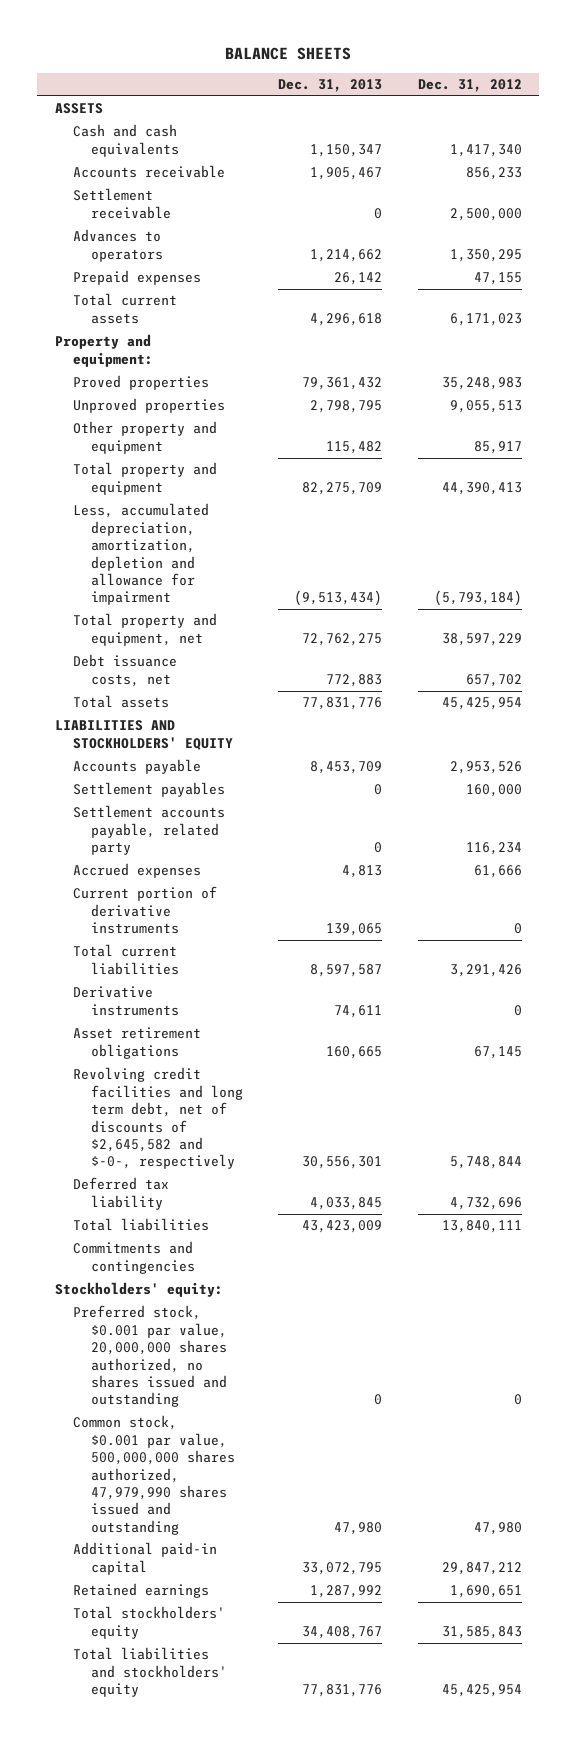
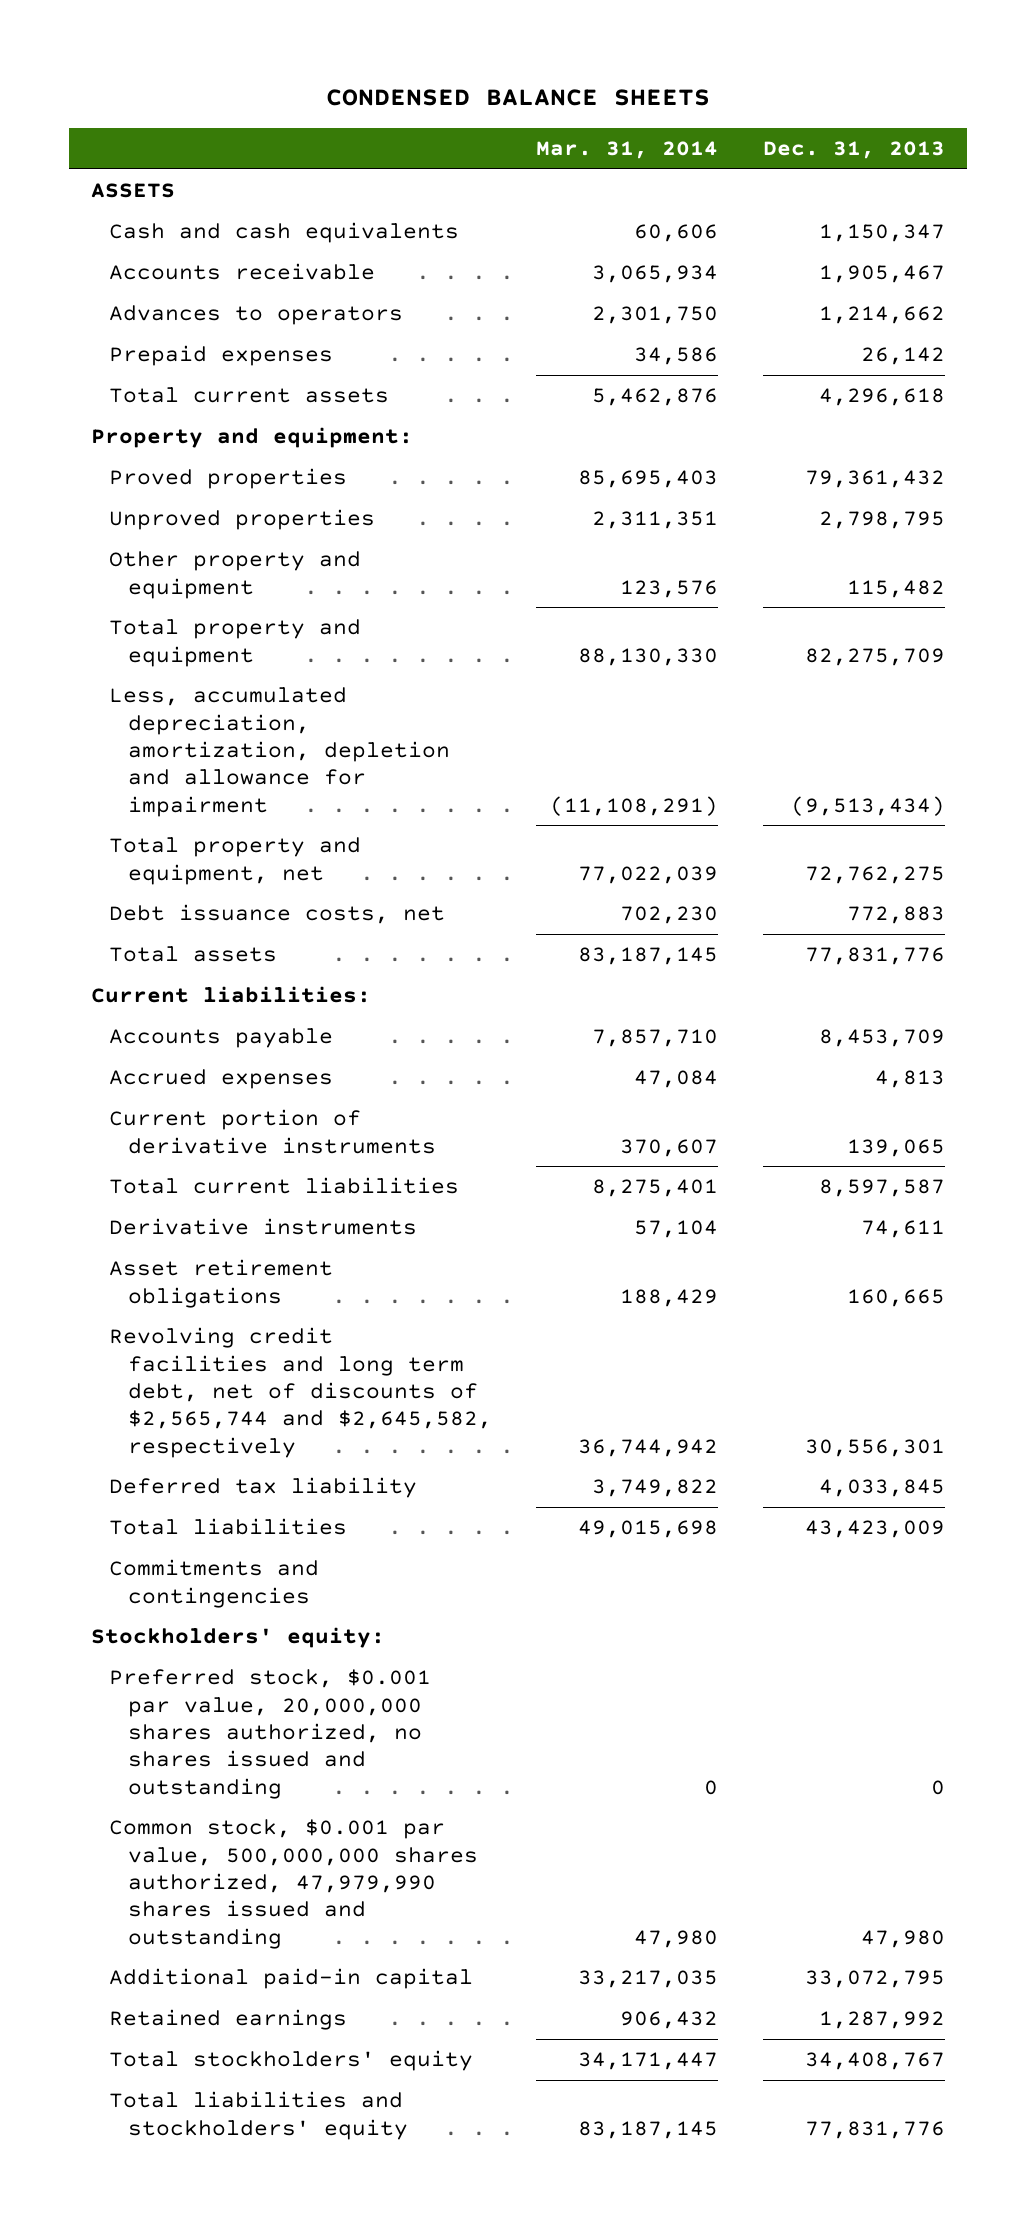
[225,46,352,60] BALANCE SHEETS -> [325,88,710,106] CONDENSED BALANCE SHEETS
[417,79,522,93] Dec. 31, 2012 -> none
none -> [536,140,719,159] Mar. 31, 2014
[72,188,172,219] Settlement receivable -> none
[54,720,233,750] LIABILITIES AND STOCKHOLDERS' EQUITY -> none
none -> [91,986,372,1004] Current liabilities:
[72,782,225,798] Settlement payables -> none
[72,805,225,856] Settlement accounts payable, related party -> none
[72,1067,244,1170] Revolving credit facilities and long term debt, net of discounts of $2,645,582 and $-0-, respectively -> [109,1327,492,1458] Revolving credit facilities and long term debt, net of discounts of $2,565,744 and $2,645,582, respectively

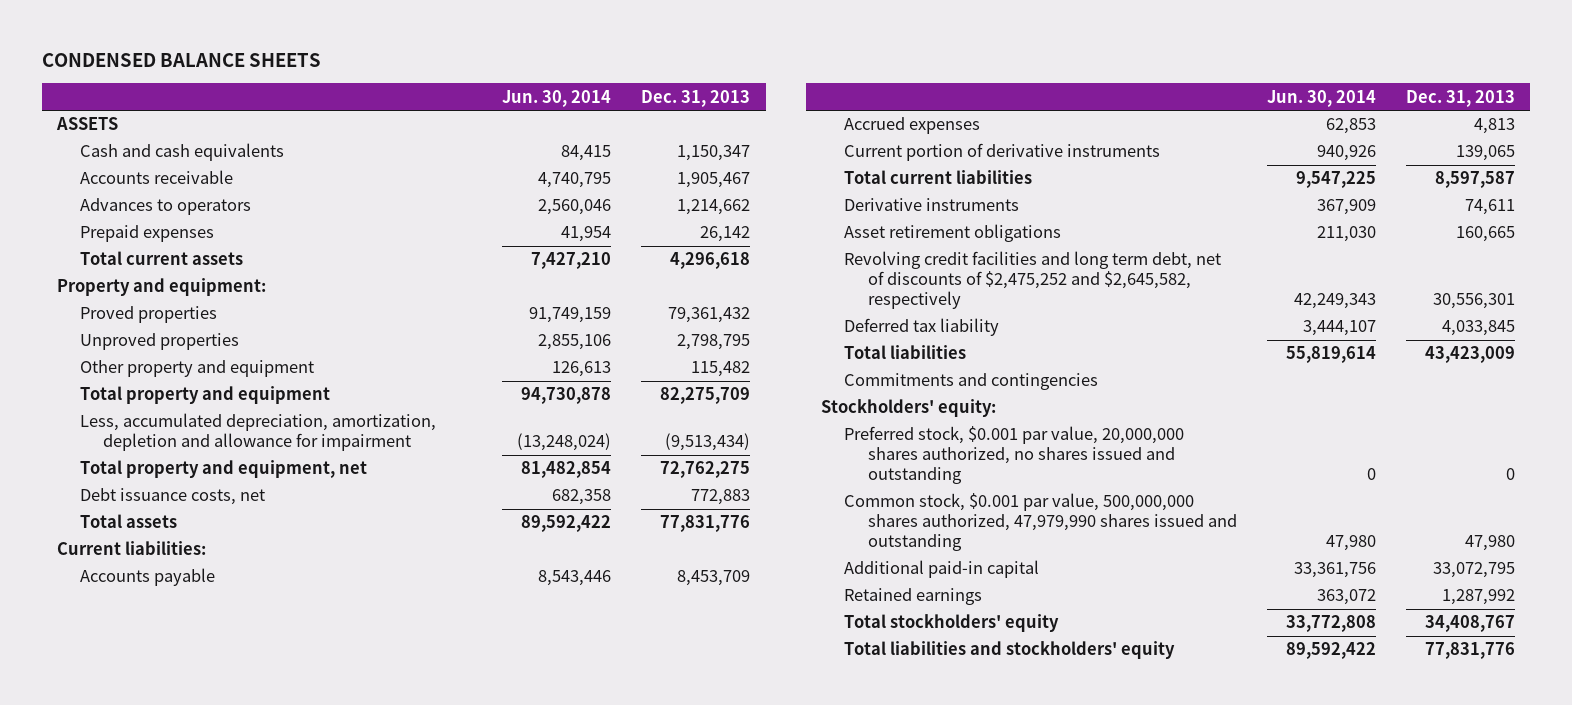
[536,140,719,159] Mar. 31, 2014 -> none
none -> [502,89,612,107] Jun. 30, 2014
[109,1327,492,1458] Revolving credit facilities and long term debt, net of discounts of $2,565,744 and $2,645,582, respectively -> [844,251,1222,310] Revolving credit facilities and long term debt, net of discounts of $2,475,252 and $2,645,582, respectively

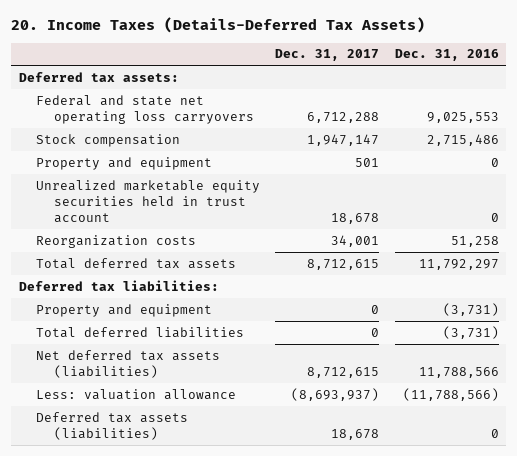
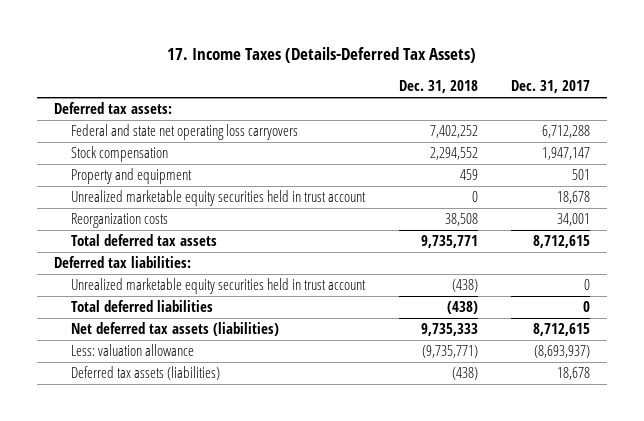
[10,17,425,34] 20. Income Taxes (Details-Deferred Tax Assets) -> [167,47,477,64] 17. Income Taxes (Details-Deferred Tax Assets)
[394,49,499,62] Dec. 31, 2016 -> none
none -> [398,80,478,94] Dec. 31, 2018
[36,303,213,317] Property and equipment -> none
none -> [71,278,367,295] Unrealized marketable equity securities held in trust account

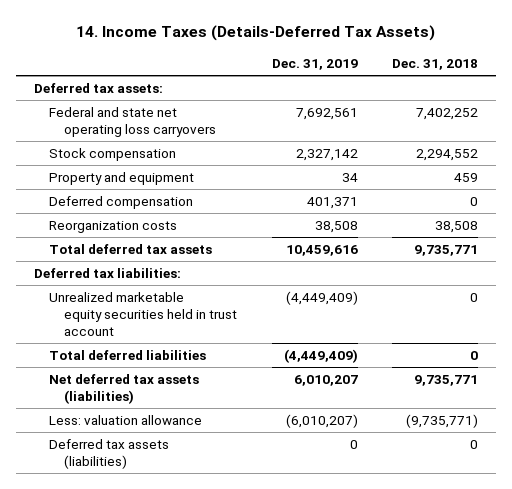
[167,47,477,64] 17. Income Taxes (Details-Deferred Tax Assets) -> [76,25,436,42] 14. Income Taxes (Details-Deferred Tax Assets)
[511,80,591,94] Dec. 31, 2017 -> none
none -> [271,58,358,70] Dec. 31, 2019
none -> [48,195,193,209] Deferred compensation
[71,278,367,295] Unrealized marketable equity securities held in trust account -> none
[71,190,367,207] Unrealized marketable equity securities held in trust account -> [48,291,238,336] Unrealized marketable equity securities held in trust account
[446,301,478,315] (438) -> [470,350,479,360] 0
[420,323,478,337] 9,735,333 -> [414,374,479,386] 9,735,771
[451,367,478,381] (438) -> [470,439,479,449] 0

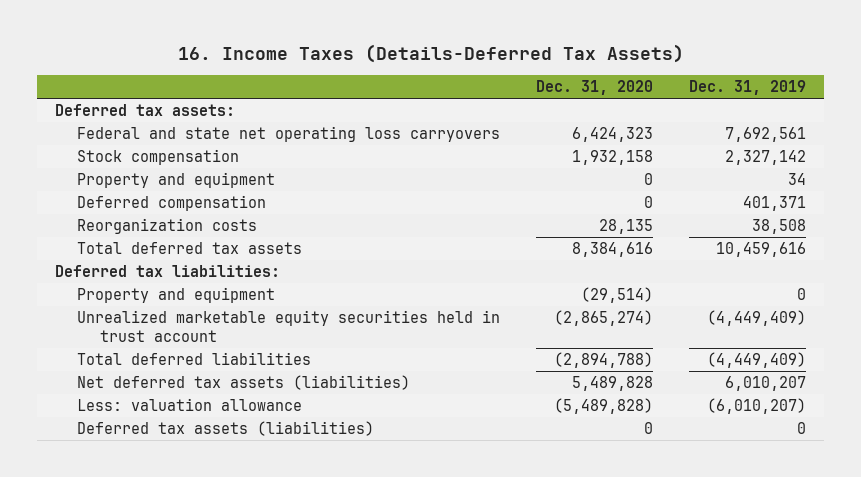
[76,25,436,42] 14. Income Taxes (Details-Deferred Tax Assets) -> [177,44,684,64] 16. Income Taxes (Details-Deferred Tax Assets)
[392,58,479,70] Dec. 31, 2018 -> none
none -> [536,80,654,96] Dec. 31, 2020
none -> [77,287,276,304] Property and equipment

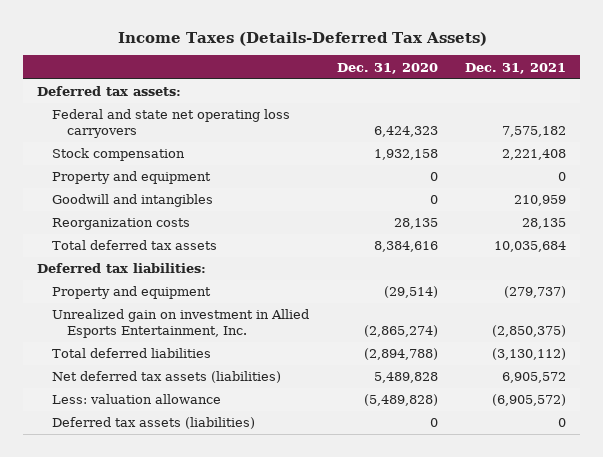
[177,44,684,64] 16. Income Taxes (Details-Deferred Tax Assets) -> [117,31,487,46] Income Taxes (Details-Deferred Tax Assets)
[689,80,807,96] Dec. 31, 2019 -> none
none -> [465,62,567,74] Dec. 31, 2021
[77,195,267,212] Deferred compensation -> none
none -> [52,194,214,208] Goodwill and intangibles
[77,310,501,343] Unrealized marketable equity securities held in trust account -> [52,309,310,338] Unrealized gain on investment in Allied Esports Entertainment, Inc.

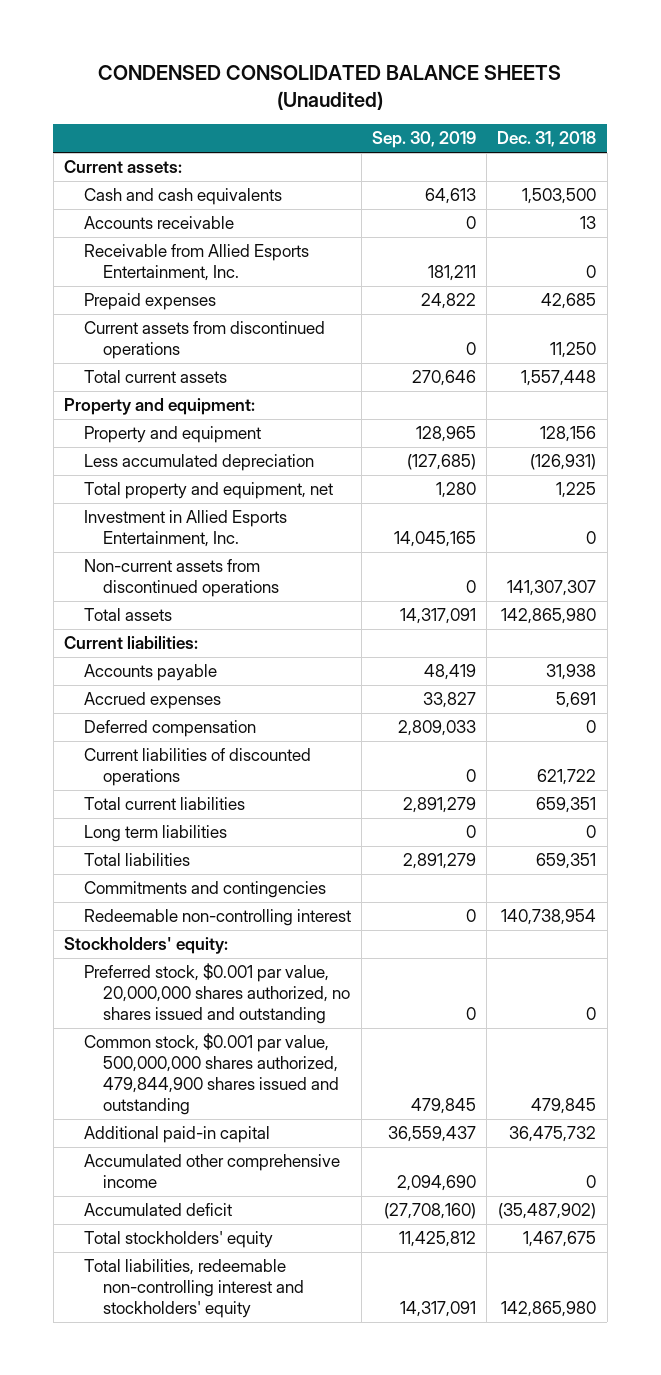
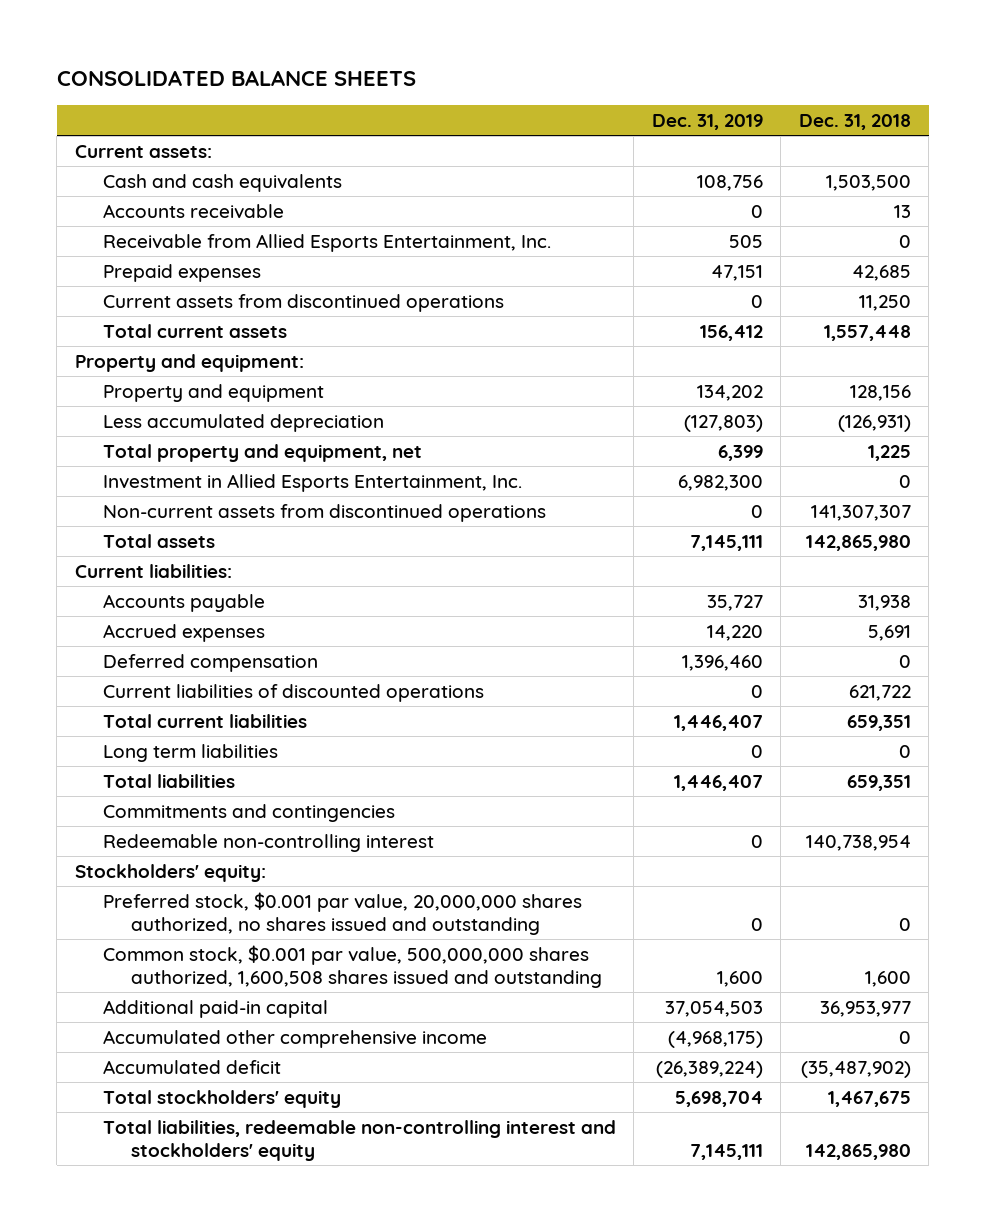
[98,65,562,110] CONDENSED CONSOLIDATED BALANCE SHEETS (Unaudited) -> [56,70,416,87] CONSOLIDATED BALANCE SHEETS
[372,131,477,149] Sep. 30, 2019 -> none
none -> [651,113,763,130] Dec. 31, 2019
[83,1033,340,1116] Common stock, $0.001 par value, 500,000,000 shares authorized, 479,844,900 shares issued and outstanding -> [102,944,603,989] Common stock, $0.001 par value, 500,000,000 shares authorized, 1,600,508 shares issued and outstanding
[531,1098,597,1115] 479,845 -> [864,971,911,988] 1,600
[509,1126,597,1143] 36,475,732 -> [819,1000,911,1017] 36,953,977

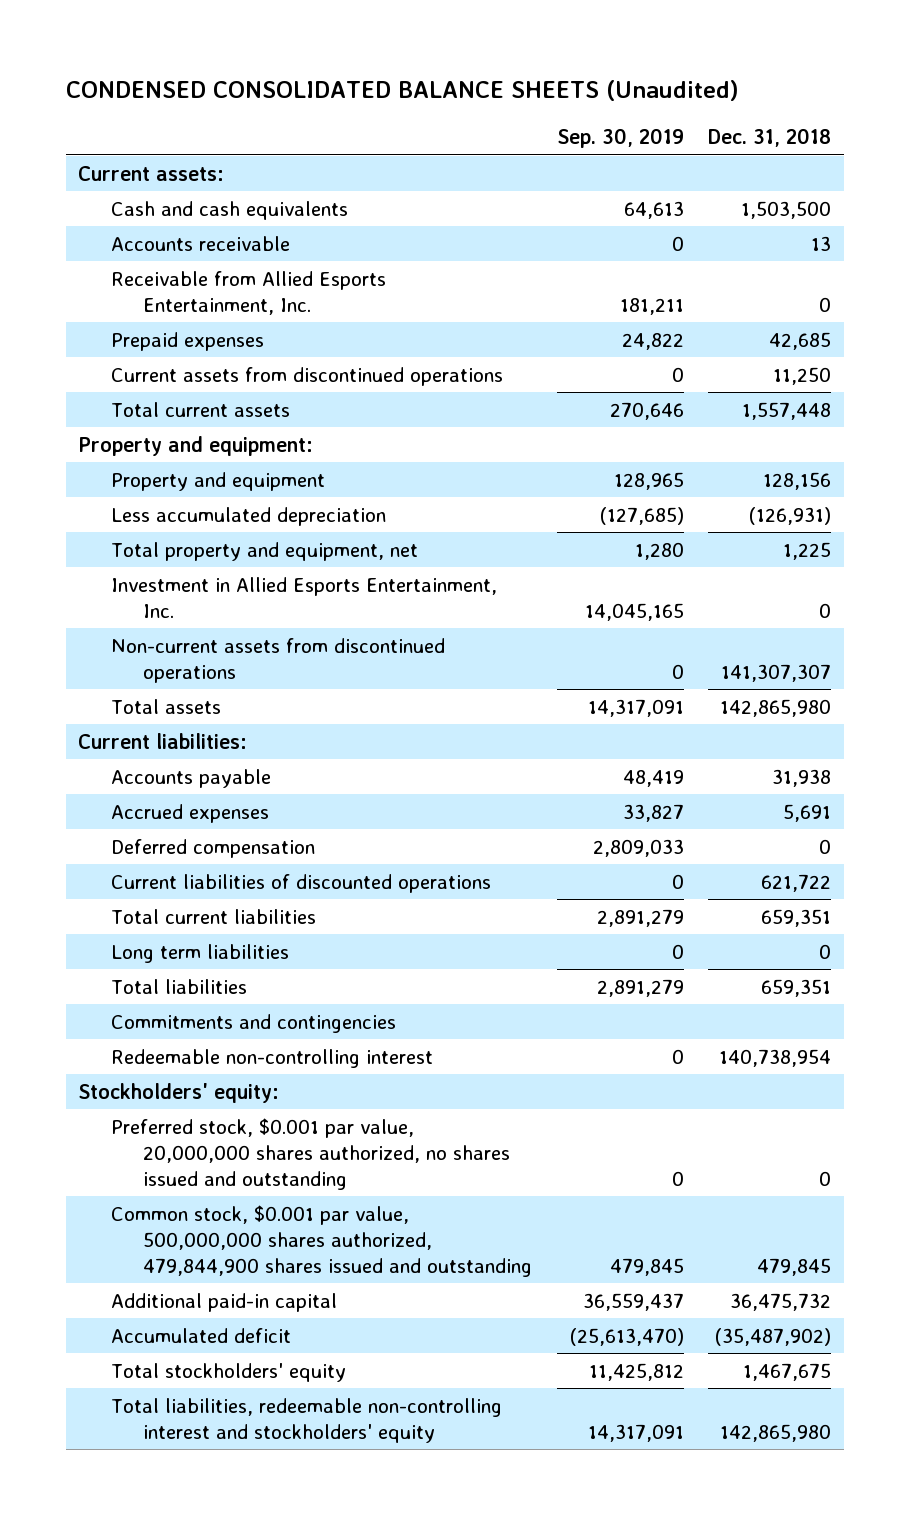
[56,70,416,87] CONSOLIDATED BALANCE SHEETS -> [65,80,739,102] CONDENSED CONSOLIDATED BALANCE SHEETS (Unaudited)
[651,113,763,130] Dec. 31, 2019 -> none
none -> [556,128,684,149] Sep. 30, 2019
[102,1029,487,1048] Accumulated other comprehensive income -> none
[102,944,603,989] Common stock, $0.001 par value, 500,000,000 shares authorized, 1,600,508 shares issued and outstanding -> [110,1204,533,1277] Common stock, $0.001 par value, 500,000,000 shares authorized, 479,844,900 shares issued and outstanding
[864,971,911,988] 1,600 -> [757,1257,832,1276] 479,845
[819,1000,911,1017] 36,953,977 -> [730,1292,832,1311] 36,475,732

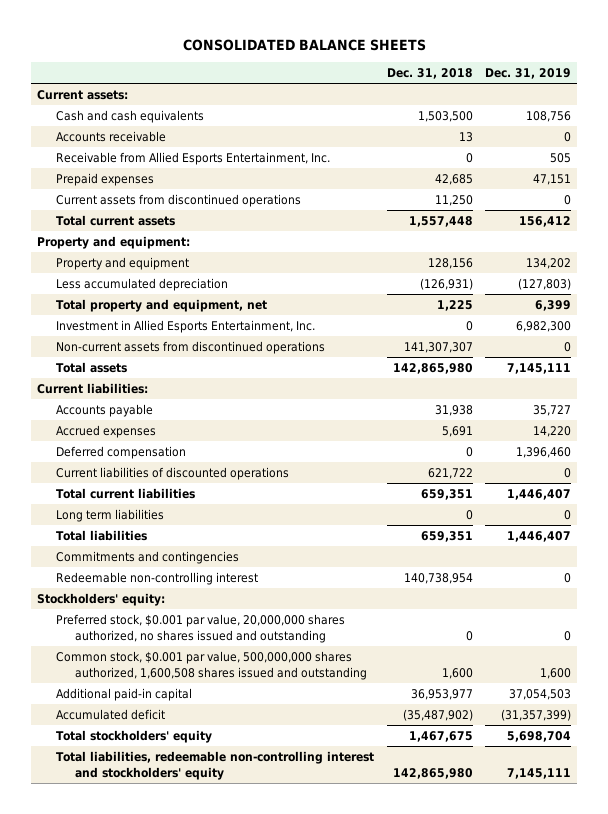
[65,80,739,102] CONDENSED CONSOLIDATED BALANCE SHEETS (Unaudited) -> [183,38,427,51] CONSOLIDATED BALANCE SHEETS
[556,128,684,149] Sep. 30, 2019 -> none
none -> [485,67,572,79] Dec. 31, 2019
[110,1204,533,1277] Common stock, $0.001 par value, 500,000,000 shares authorized, 479,844,900 shares issued and outstanding -> [56,651,368,680] Common stock, $0.001 par value, 500,000,000 shares authorized, 1,600,508 shares issued and outstanding
[757,1257,832,1276] 479,845 -> [441,667,473,679] 1,600
[730,1292,832,1311] 36,475,732 -> [410,689,473,701] 36,953,977

